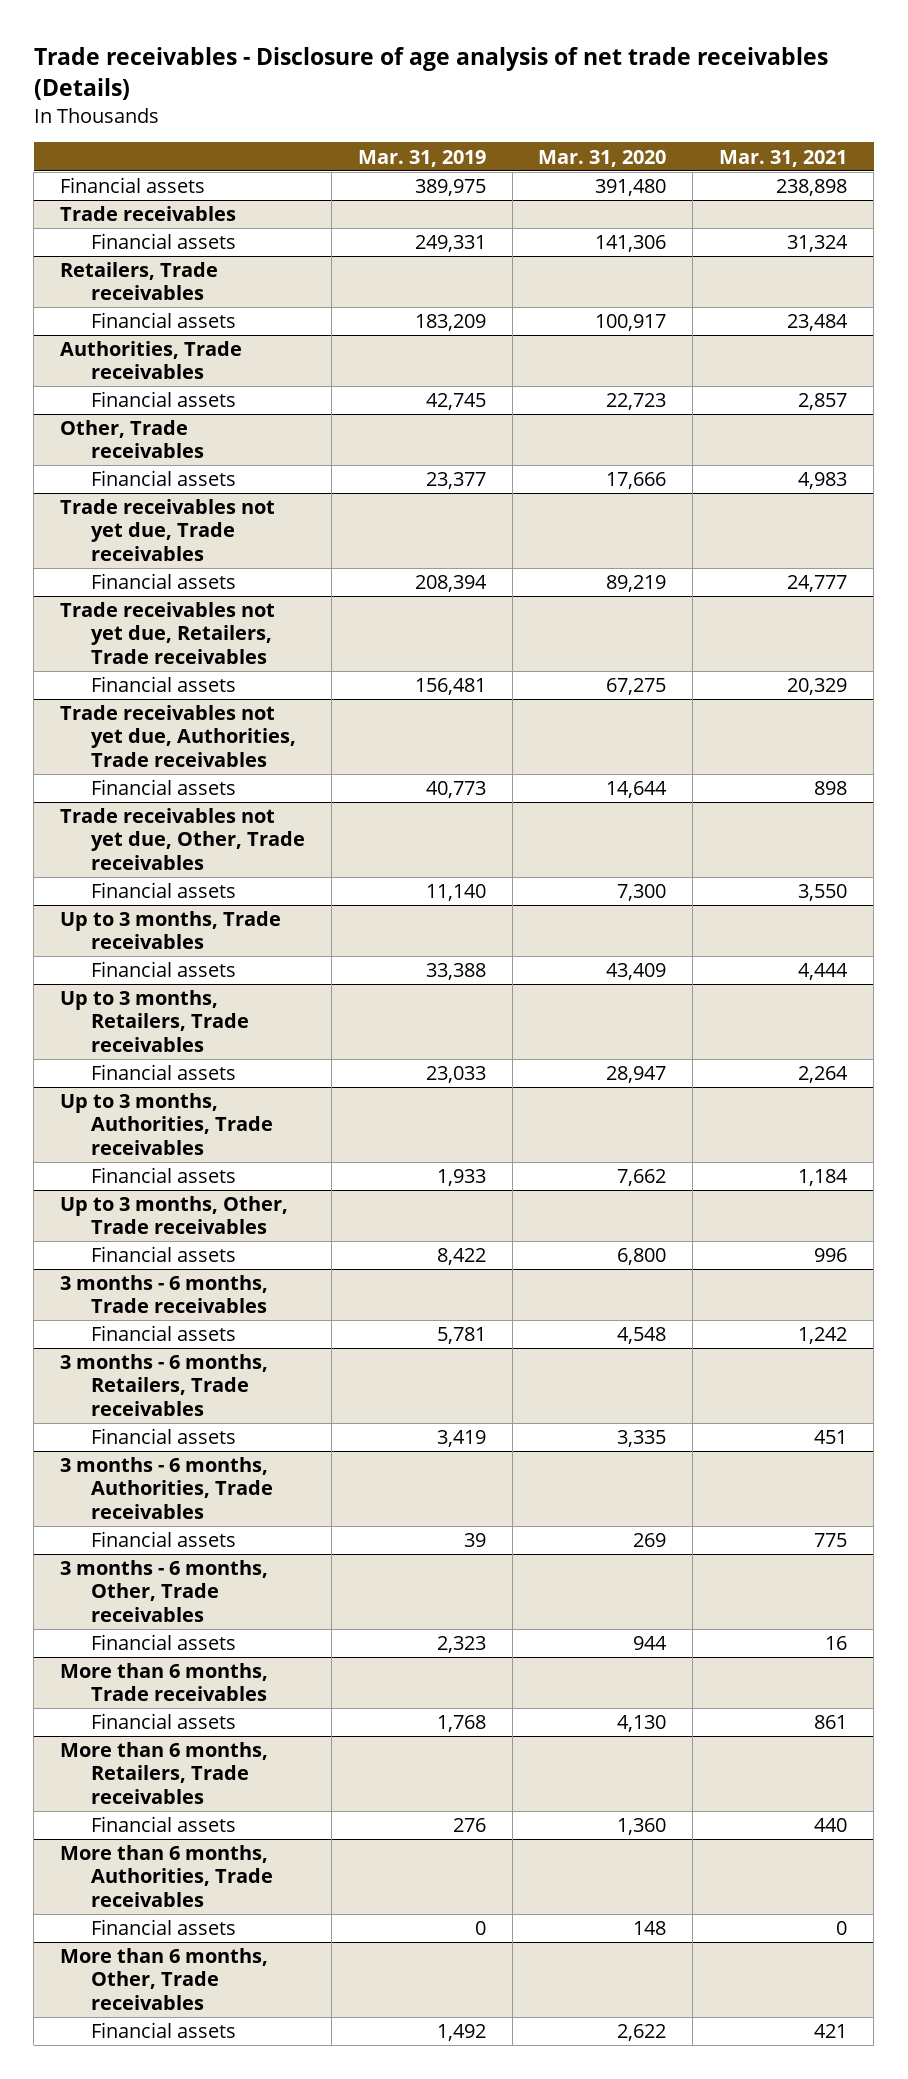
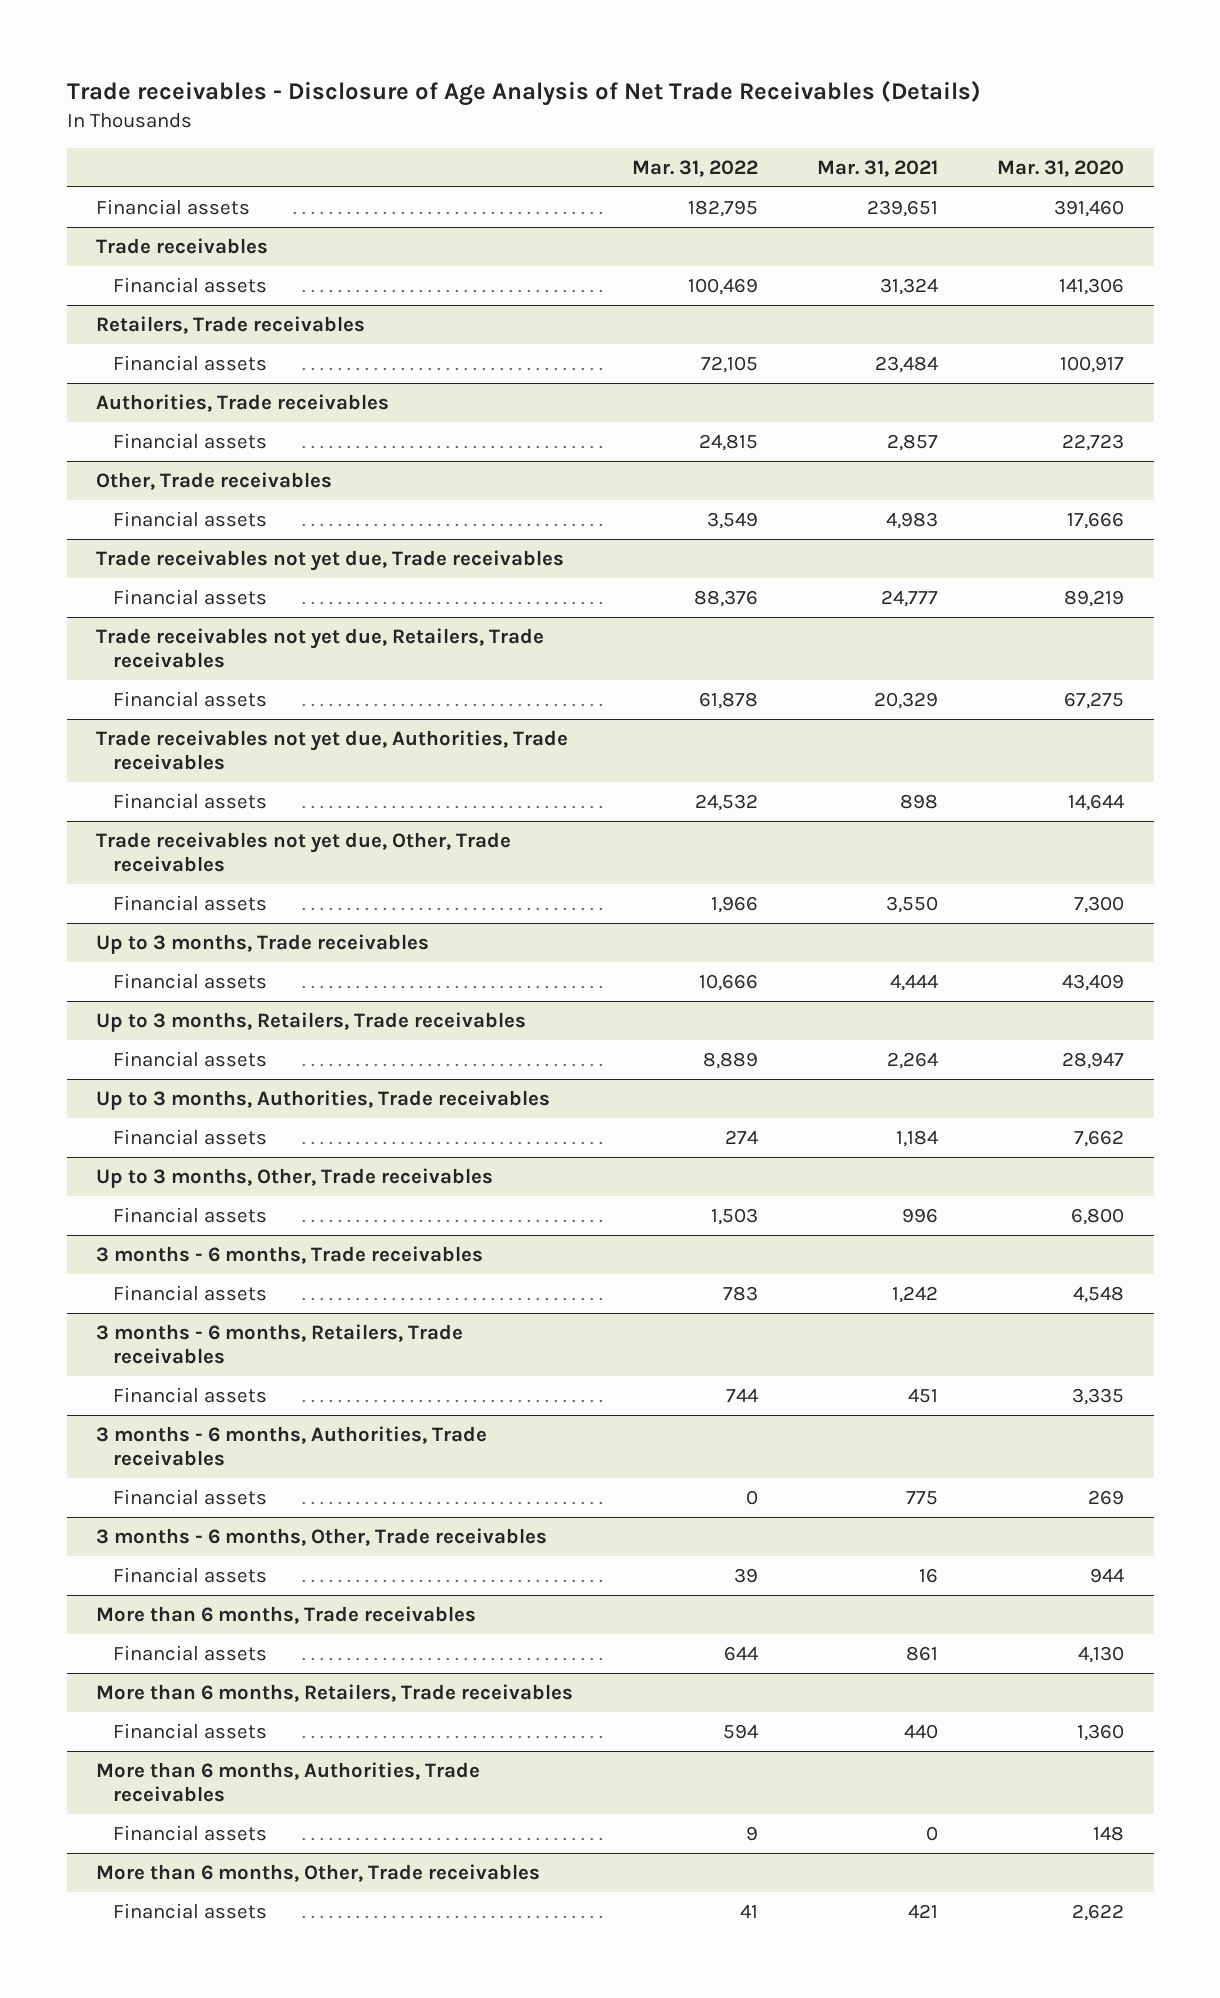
[33,46,828,100] Trade receivables - Disclosure of age analysis of net trade receivables (Details) -> [66,79,981,106] Trade receivables - Disclosure of Age Analysis of Net Trade Receivables (Details)
[357,149,486,167] Mar. 31, 2019 -> none
none -> [632,159,759,177] Mar. 31, 2022
[595,179,667,197] 391,480 -> [1054,200,1125,218] 391,460
[776,179,848,197] 238,898 -> [867,200,939,218] 239,651

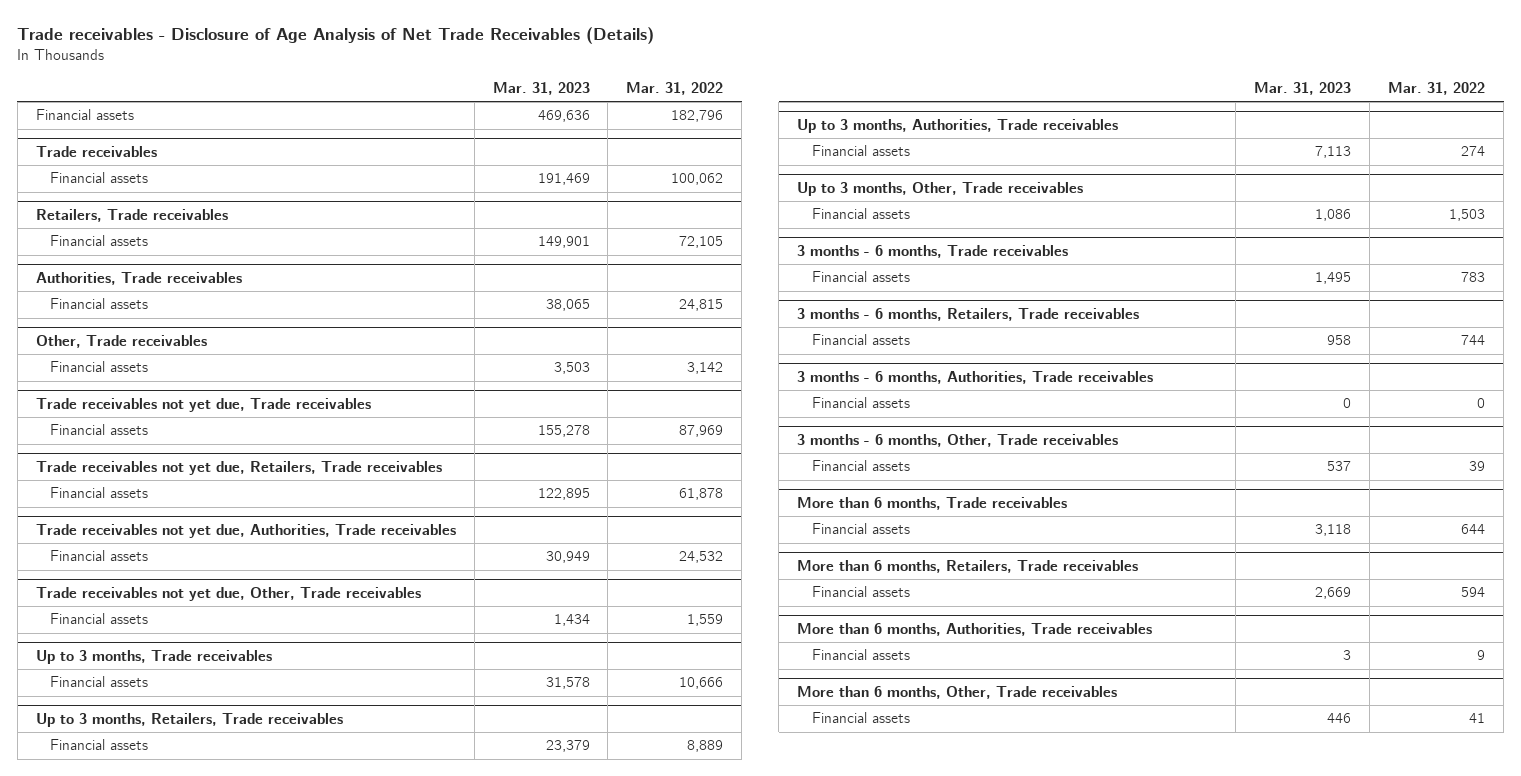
[817,159,939,177] Mar. 31, 2021 -> none
[997,159,1125,177] Mar. 31, 2020 -> none
none -> [492,82,590,96] Mar. 31, 2023
[688,200,759,218] 182,795 -> [671,110,724,123] 182,796
[688,278,759,296] 100,469 -> [671,173,724,186] 100,062
[707,512,759,530] 3,549 -> [687,362,724,375] 3,142
[694,590,759,608] 88,376 -> [679,425,724,438] 87,969
[711,896,759,914] 1,966 -> [687,614,724,627] 1,559

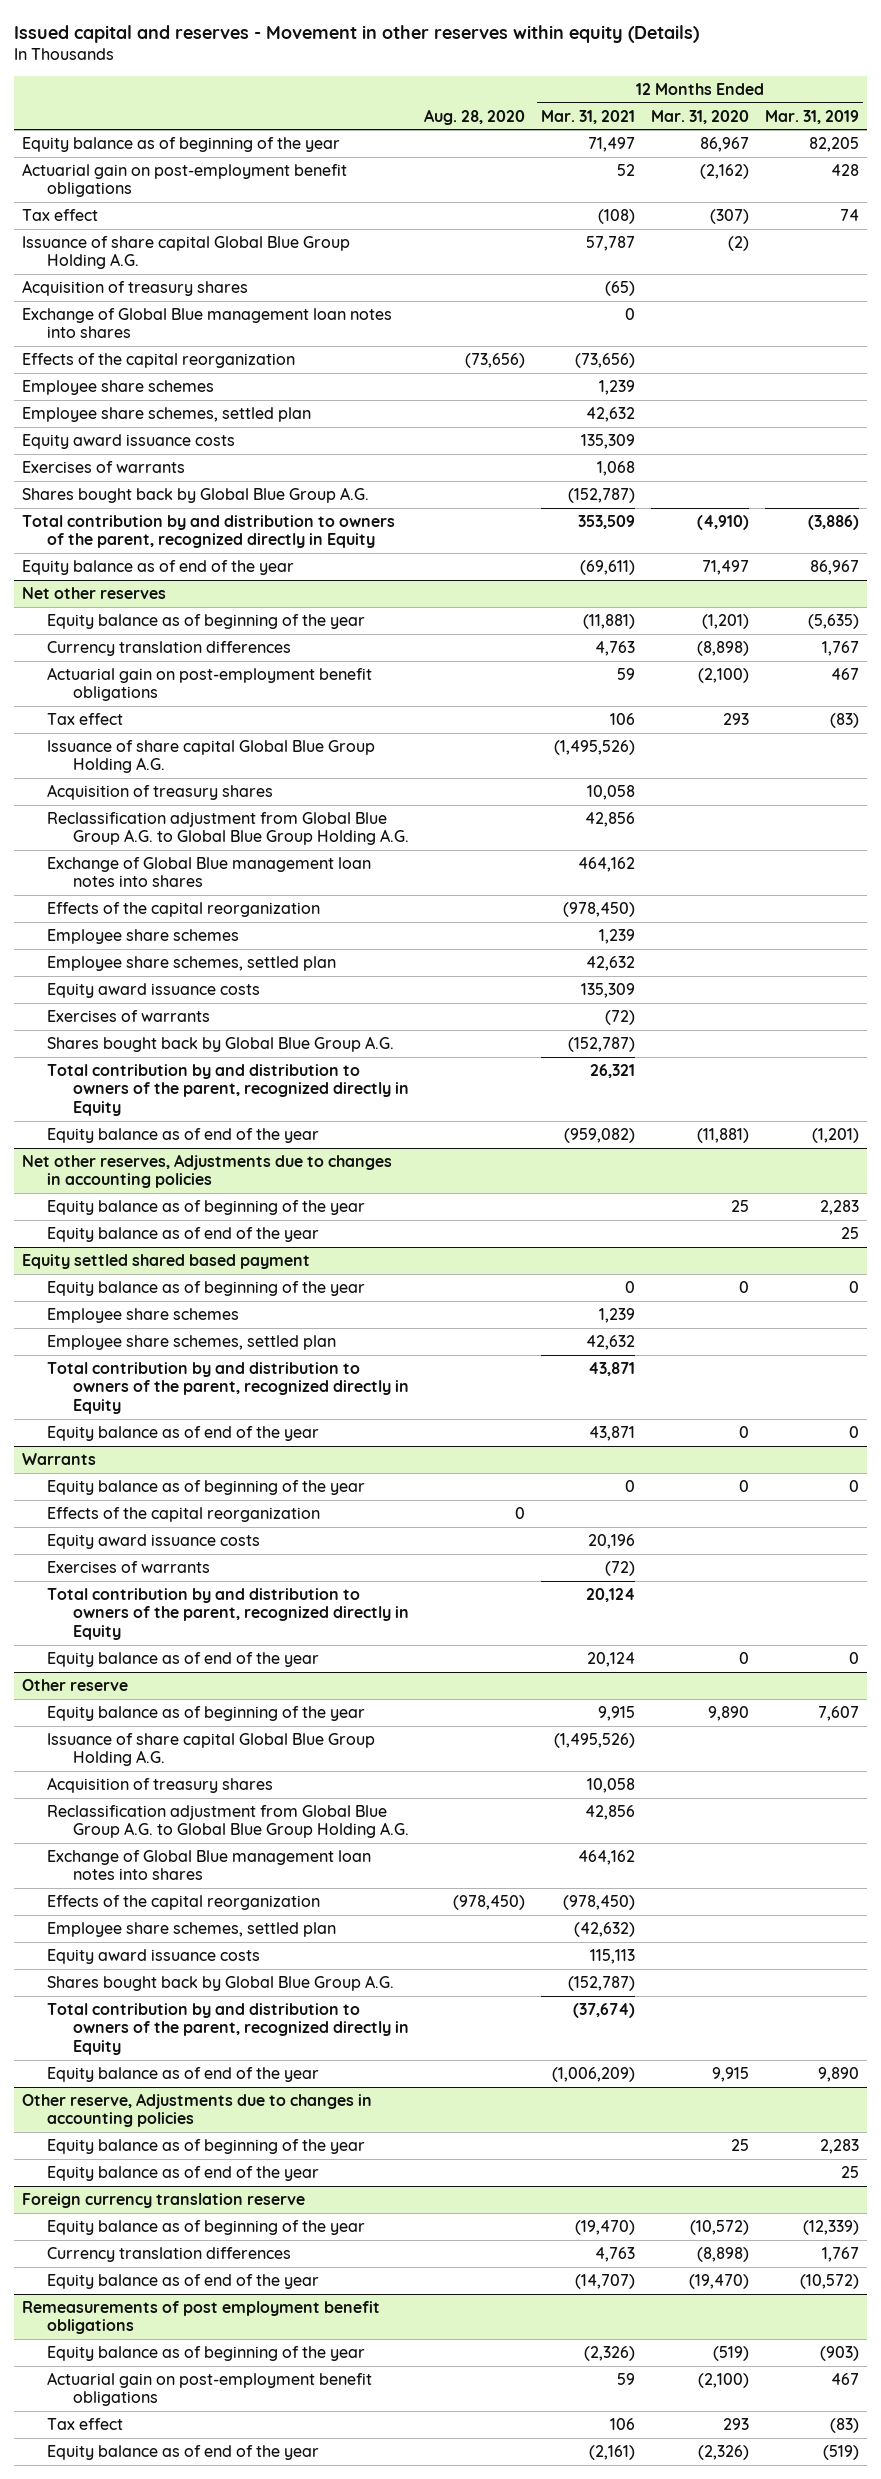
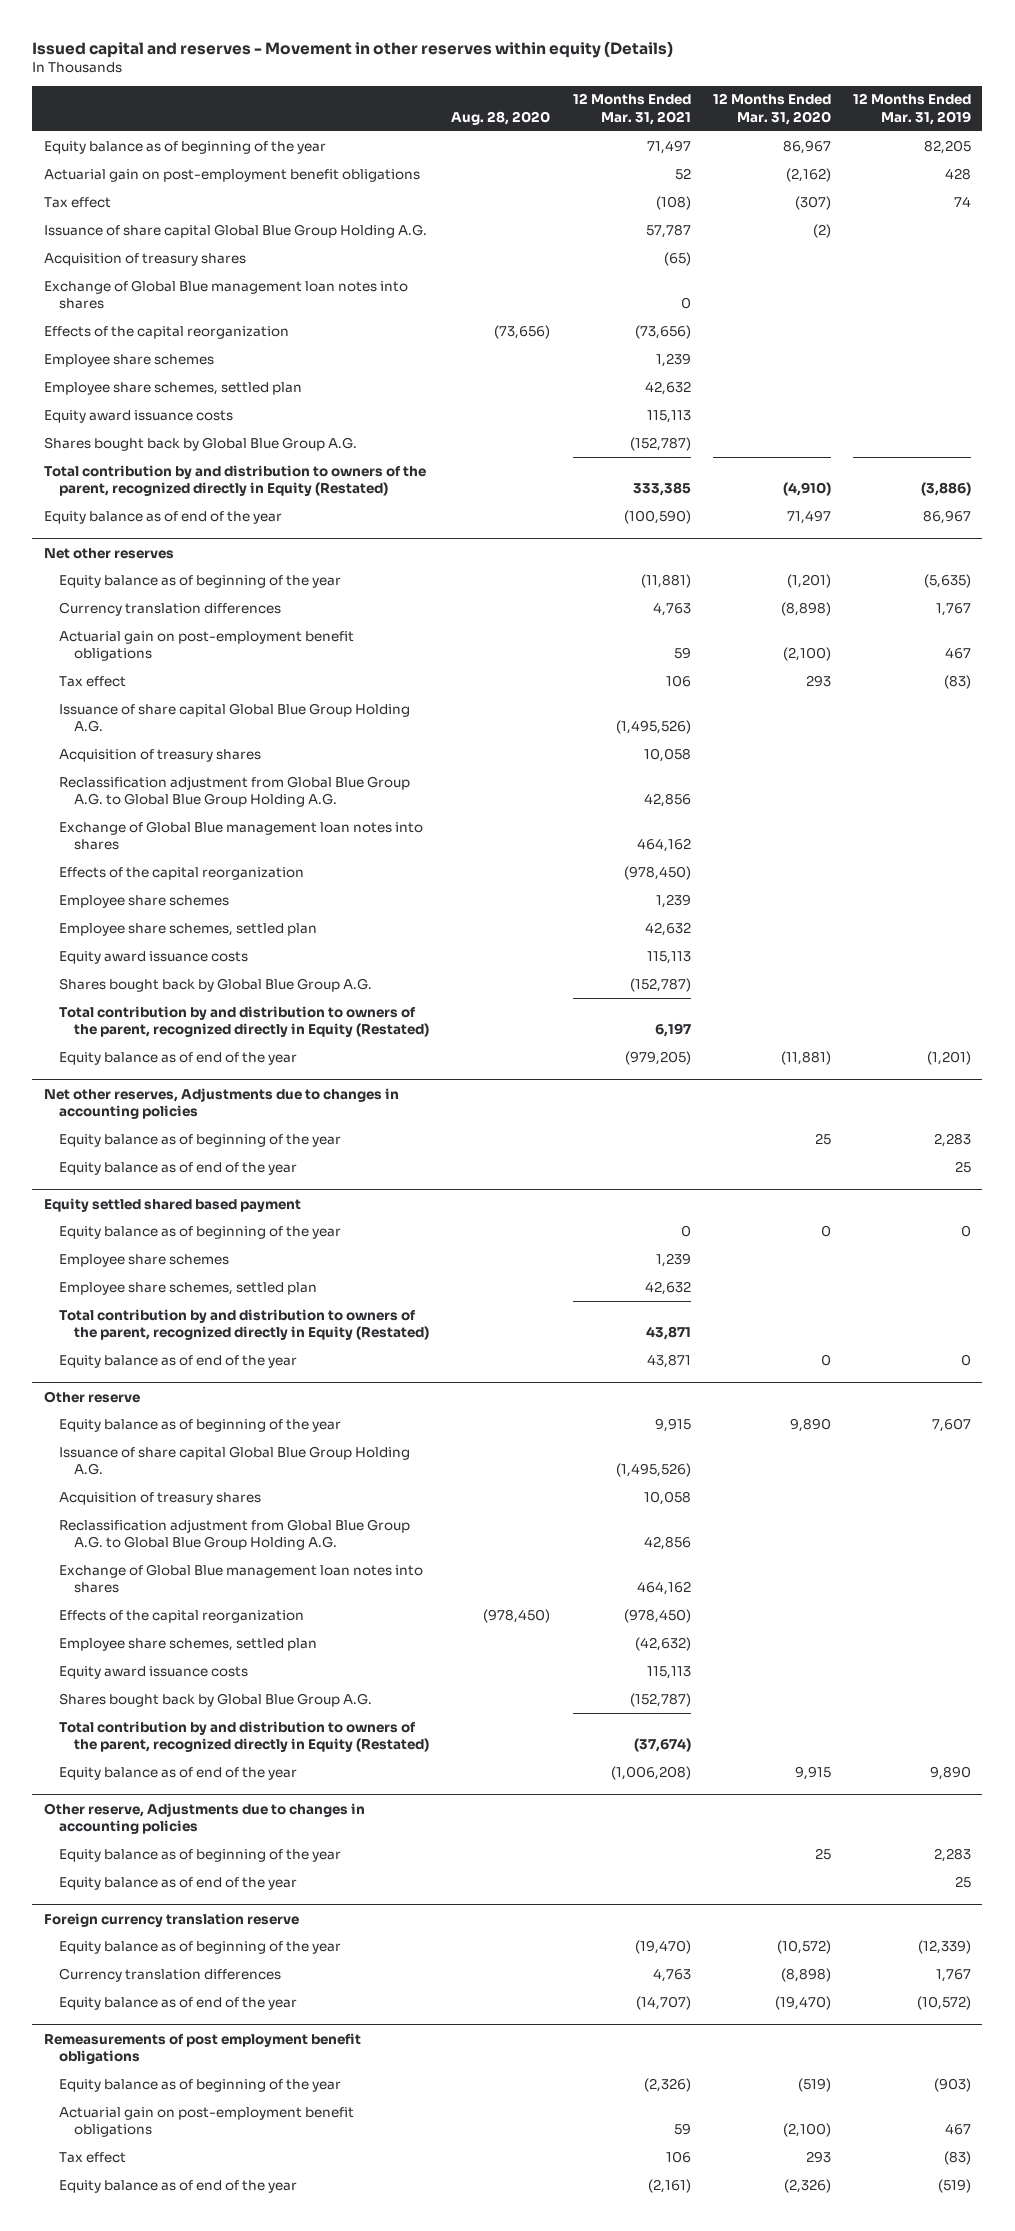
[22,460,186,473] Exercises of warrants -> none
[581,433,636,449] 135,309 -> [646,409,691,423] 115,113
[22,514,396,549] Total contribution by and distribution to owners of the parent, recognized directly in Equity -> [43,464,426,497] Total contribution by and distribution to owners of the parent, recognized directly in Equity (Restated)
[578,514,636,529] 353,509 -> [632,482,691,497] 333,385
[580,559,636,575] (69,611) -> [623,509,691,524] (100,590)
[47,1009,211,1022] Exercises of warrants -> none
[581,982,636,998] 135,309 -> [646,950,691,964] 115,113
[47,1063,409,1116] Total contribution by and distribution to owners of the parent, recognized directly in Equity -> [58,1005,429,1038] Total contribution by and distribution to owners of the parent, recognized directly in Equity (Restated)
[590,1063,636,1078] 26,321 -> [654,1023,691,1038] 6,197
[564,1127,636,1143] (959,082) -> [624,1050,691,1065] (979,205)
[47,1361,409,1414] Total contribution by and distribution to owners of the parent, recognized directly in Equity -> [58,1308,429,1341] Total contribution by and distribution to owners of the parent, recognized directly in Equity (Restated)
[22,1452,97,1465] Warrants -> none
[47,1479,366,1495] Equity balance as of beginning of the year -> none
[47,1506,321,1522] Effects of the capital reorganization -> none
[47,1533,261,1549] Equity award issuance costs -> none
[47,1560,211,1573] Exercises of warrants -> none
[47,1587,409,1640] Total contribution by and distribution to owners of the parent, recognized directly in Equity -> none
[47,1651,320,1667] Equity balance as of end of the year -> none
[47,2002,409,2055] Total contribution by and distribution to owners of the parent, recognized directly in Equity -> [58,1720,429,1753] Total contribution by and distribution to owners of the parent, recognized directly in Equity (Restated)
[552,2066,636,2082] (1,006,209) -> [610,1765,691,1780] (1,006,208)

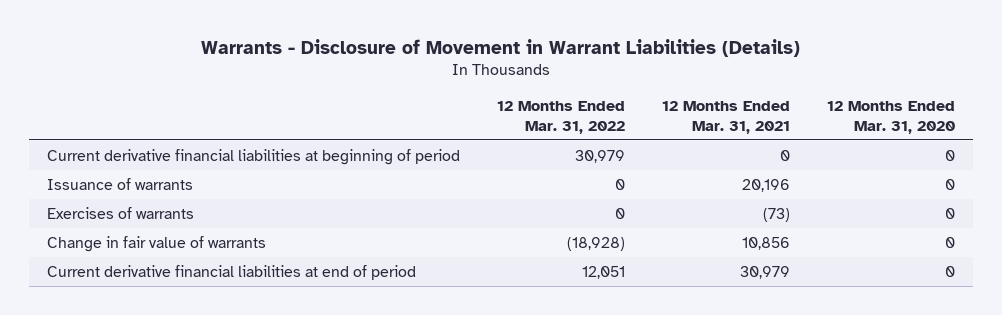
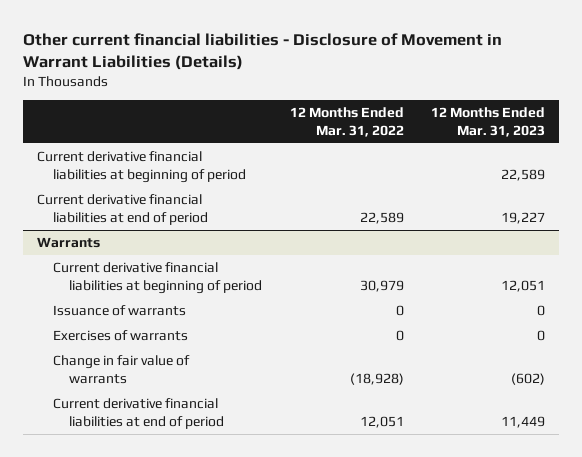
[201,38,801,57] Warrants - Disclosure of Movement in Warrant Liabilities (Details) -> [22,32,502,70] Other current financial liabilities - Disclosure of Movement in Warrant Liabilities (Details)
[662,101,791,134] 12 Months Ended Mar. 31, 2021 -> none
[826,101,955,134] 12 Months Ended Mar. 31, 2020 -> none
none -> [431,107,546,138] 12 Months Ended Mar. 31, 2023
none -> [36,151,246,184] Current derivative financial liabilities at beginning of period
none -> [36,194,208,226] Current derivative financial liabilities at end of period
none -> [36,237,100,249] Warrants

